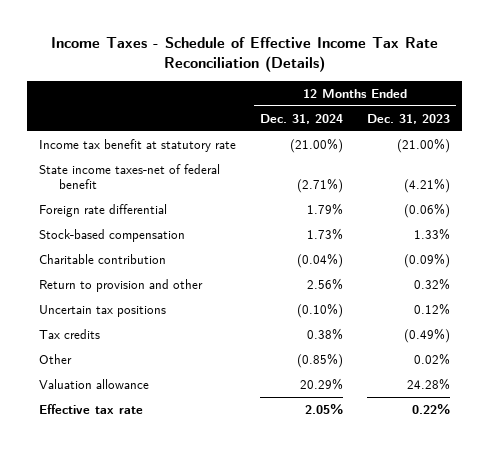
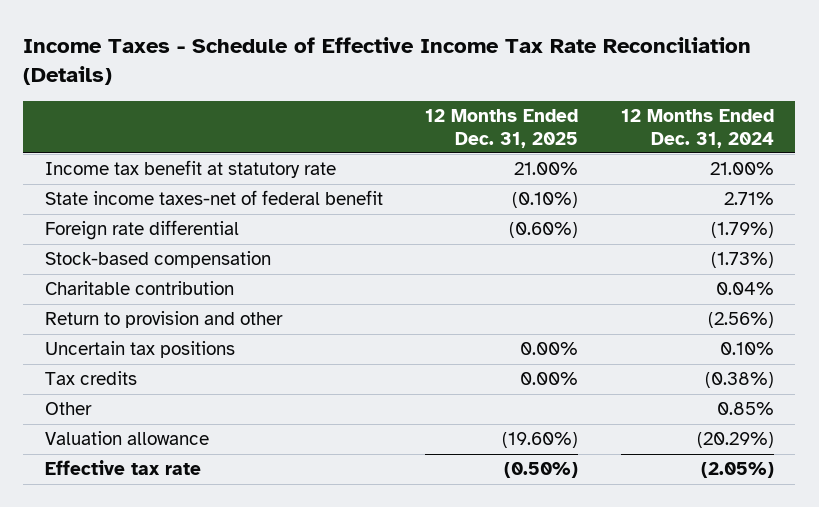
[367,113,451,124] Dec. 31, 2023 -> none
none -> [425,109,579,148] 12 Months Ended Dec. 31, 2025
[290,138,344,154] (21.00%) -> [709,162,774,176] 21.00%
[297,178,344,194] (2.71%) -> [723,192,774,206] 2.71%
[307,203,344,216] 1.79% -> [710,222,774,239] (1.79%)
[307,228,344,241] 1.73% -> [710,252,774,269] (1.73%)
[297,253,344,269] (0.04%) -> [715,282,774,296] 0.04%
[307,278,344,291] 2.56% -> [707,312,774,329] (2.56%)
[297,303,344,319] (0.10%) -> [719,342,774,356] 0.10%
[307,328,344,341] 0.38% -> [704,372,774,389] (0.38%)
[297,353,344,369] (0.85%) -> [716,402,774,416] 0.85%
[300,378,344,391] 20.29% -> [696,432,774,449] (20.29%)
[305,404,344,415] 2.05% -> [700,462,774,479] (2.05%)

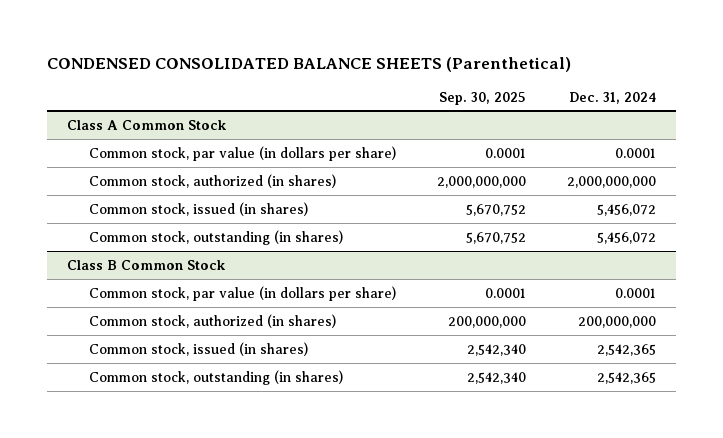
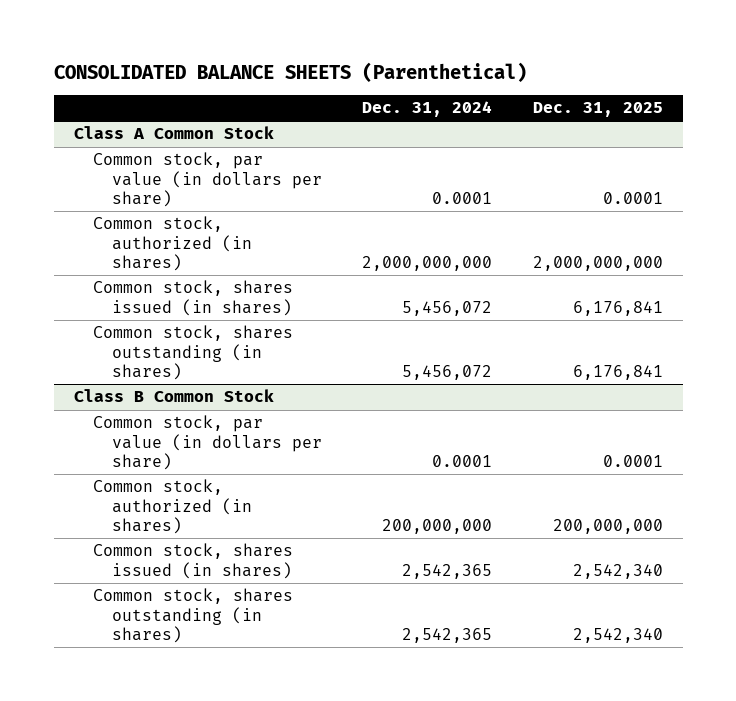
[46,56,571,72] CONDENSED CONSOLIDATED BALANCE SHEETS (Parenthetical) -> [53,61,527,82] CONSOLIDATED BALANCE SHEETS (Parenthetical)
[439,91,527,105] Sep. 30, 2025 -> none
none -> [532,102,663,118] Dec. 31, 2025
[89,201,309,216] Common stock, issued (in shares) -> [92,280,293,316] Common stock, shares issued (in shares)
[89,229,344,245] Common stock, outstanding (in shares) -> [92,325,293,380] Common stock, shares outstanding (in shares)
[89,341,309,356] Common stock, issued (in shares) -> [92,543,293,579] Common stock, shares issued (in shares)
[89,369,344,385] Common stock, outstanding (in shares) -> [92,588,293,643] Common stock, shares outstanding (in shares)

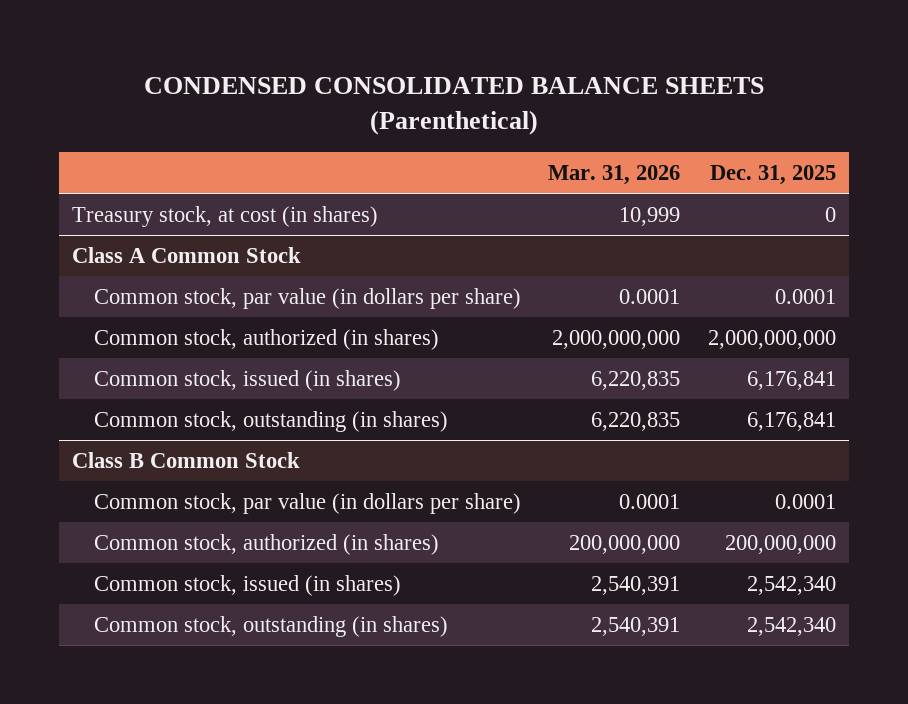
[53,61,527,82] CONSOLIDATED BALANCE SHEETS (Parenthetical) -> [143,76,764,136] CONDENSED CONSOLIDATED BALANCE SHEETS (Parenthetical)
[362,101,493,118] Dec. 31, 2024 -> none
none -> [548,164,681,185] Mar. 31, 2026
none -> [72,206,379,228] Treasury stock, at cost (in shares)
[92,280,293,316] Common stock, shares issued (in shares) -> [93,370,401,392] Common stock, issued (in shares)
[92,325,293,380] Common stock, shares outstanding (in shares) -> [93,411,448,433] Common stock, outstanding (in shares)
[92,543,293,579] Common stock, shares issued (in shares) -> [93,575,401,597] Common stock, issued (in shares)
[92,588,293,643] Common stock, shares outstanding (in shares) -> [93,616,448,638] Common stock, outstanding (in shares)

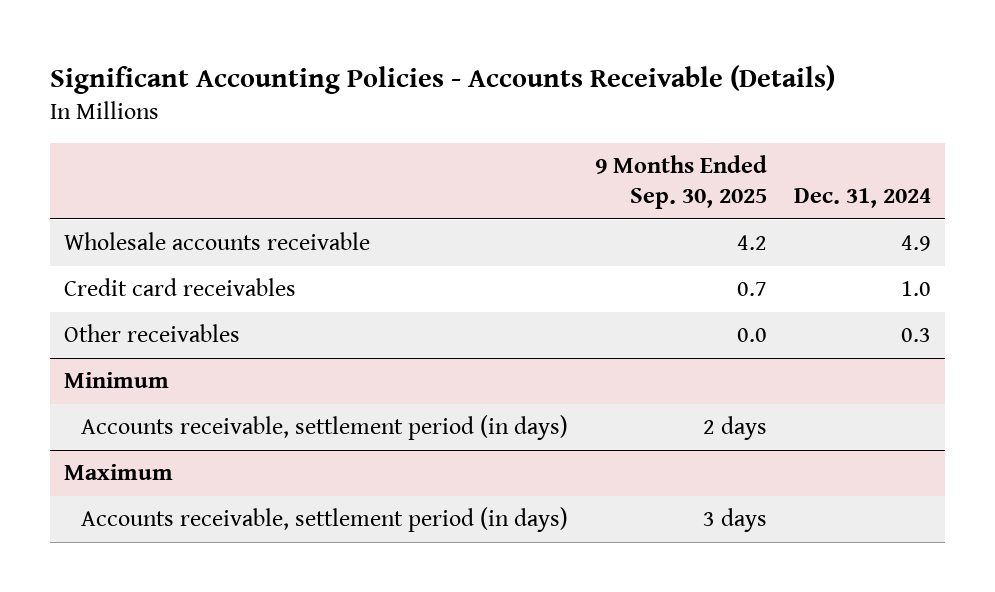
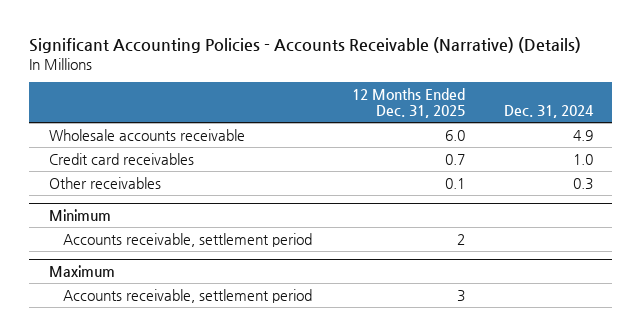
[50,65,836,95] Significant Accounting Policies - Accounts Receivable (Details) -> [29,37,582,54] Significant Accounting Policies - Accounts Receivable (Narrative) (Details)
[594,155,767,210] 9 Months Ended Sep. 30, 2025 -> none
none -> [351,87,465,119] 12 Months Ended Dec. 31, 2025
[80,415,568,441] Accounts receivable, settlement period (in days) -> [63,232,313,247] Accounts receivable, settlement period
[80,507,568,533] Accounts receivable, settlement period (in days) -> [63,288,313,303] Accounts receivable, settlement period

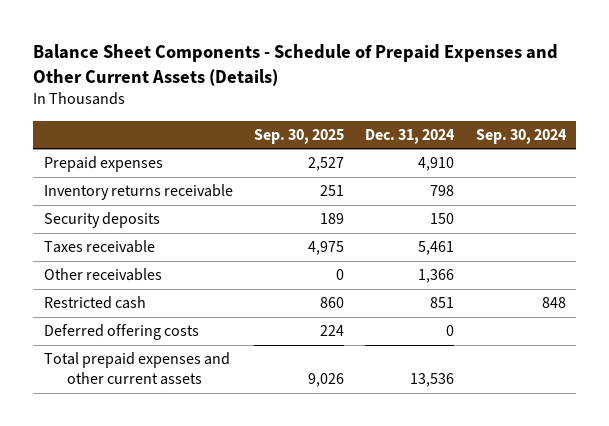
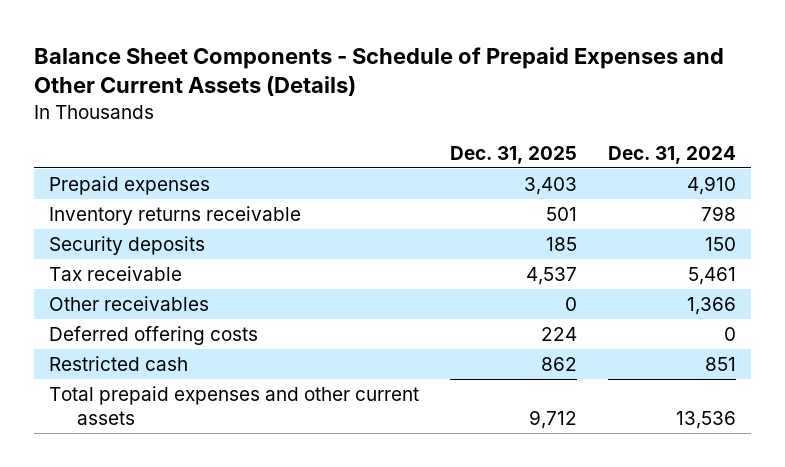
[253,128,344,144] Sep. 30, 2025 -> none
[475,128,567,144] Sep. 30, 2024 -> none
none -> [450,145,578,164] Dec. 31, 2025
[43,240,155,254] Taxes receivable -> [49,265,183,281] Tax receivable
[43,296,146,310] Restricted cash -> [49,355,189,371] Restricted cash

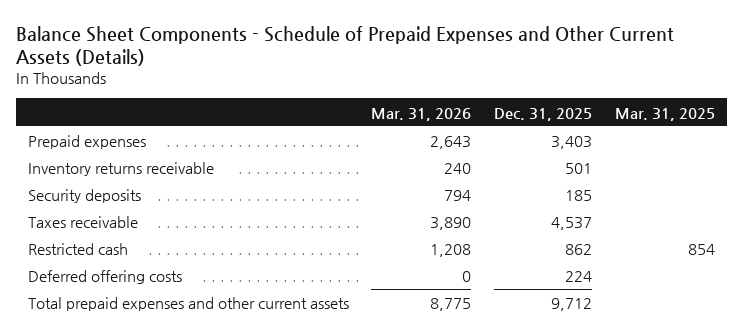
[607,145,736,164] Dec. 31, 2024 -> none
none -> [371,107,472,121] Mar. 31, 2026
none -> [615,107,716,121] Mar. 31, 2025
[49,295,210,311] Other receivables -> none
[49,265,183,281] Tax receivable -> [27,216,138,229] Taxes receivable
[49,325,259,345] Deferred offering costs -> [27,270,182,285] Deferred offering costs

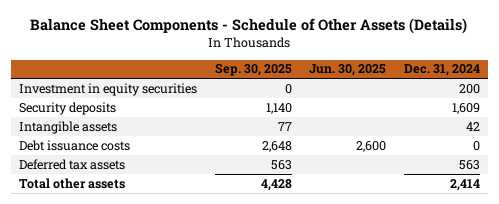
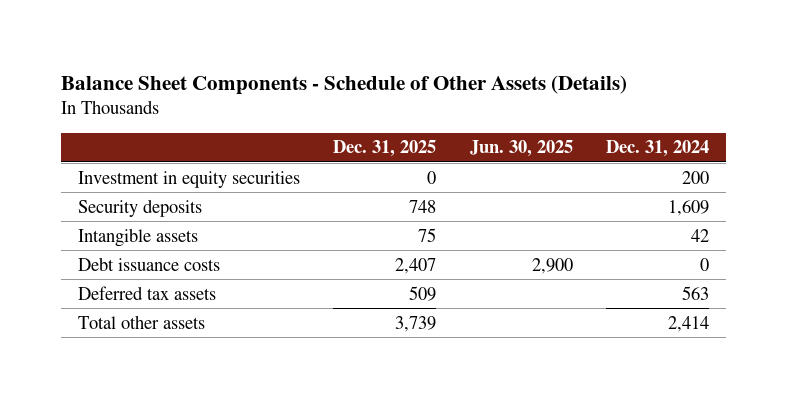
[214,63,292,77] Sep. 30, 2025 -> none
none -> [333,140,437,158] Dec. 31, 2025
[356,140,387,152] 2,600 -> [531,257,573,274] 2,900

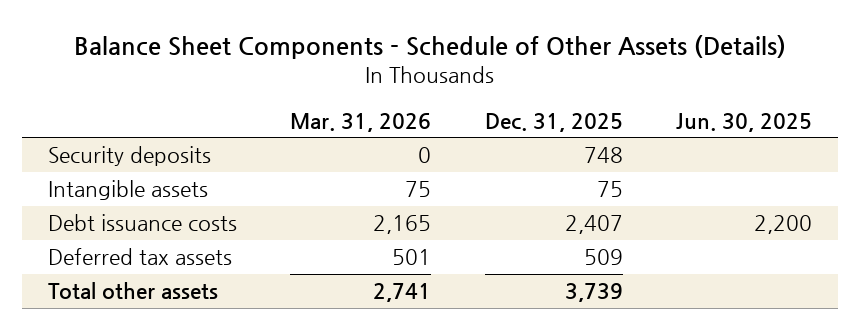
[606,140,710,158] Dec. 31, 2024 -> none
none -> [290,112,432,132] Mar. 31, 2026
[77,170,300,188] Investment in equity securities -> none
[531,257,573,274] 2,900 -> [753,215,812,235] 2,200

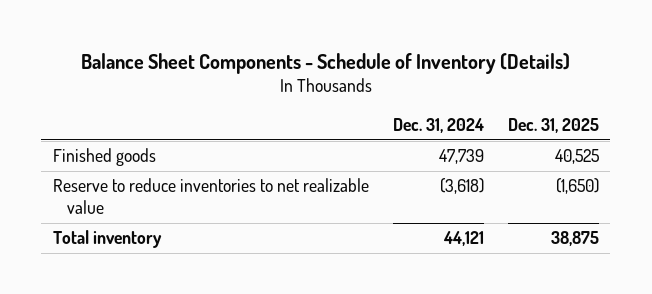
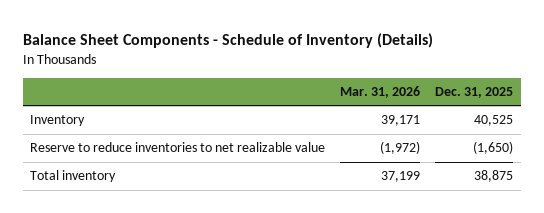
[392,118,484,134] Dec. 31, 2024 -> none
none -> [340,86,421,99] Mar. 31, 2026
[53,148,157,167] Finished goods -> [30,115,86,127] Inventory

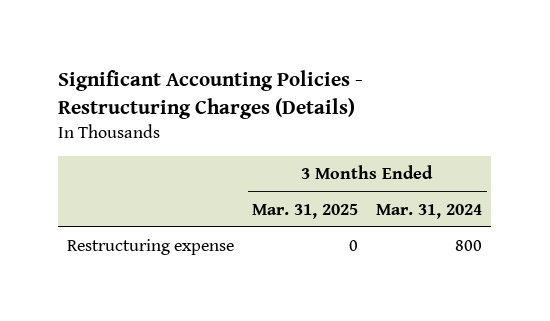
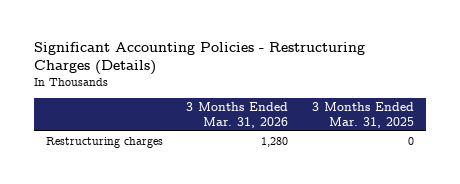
[376,203,483,219] Mar. 31, 2024 -> none
none -> [186,101,289,128] 3 Months Ended Mar. 31, 2026
[67,239,235,256] Restructuring expense -> [45,137,163,149] Restructuring charges

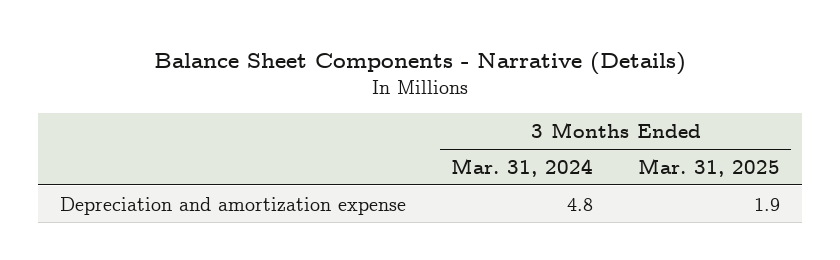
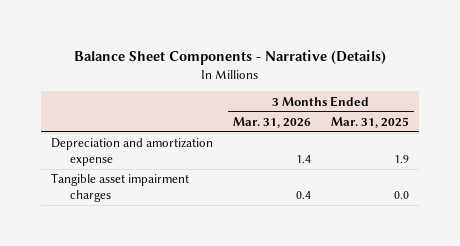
[451,157,594,177] Mar. 31, 2024 -> none
none -> [233,116,312,128] Mar. 31, 2026
none -> [51,173,190,203] Tangible asset impairment charges

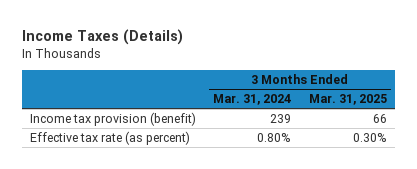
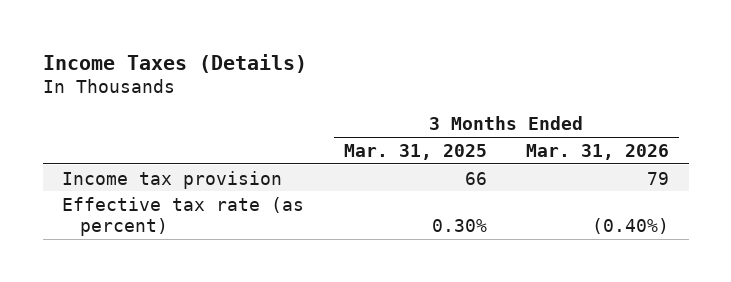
[213,94,292,106] Mar. 31, 2024 -> none
none -> [526,143,670,160] Mar. 31, 2026
[30,111,197,126] Income tax provision (benefit) -> [62,170,283,189] Income tax provision

